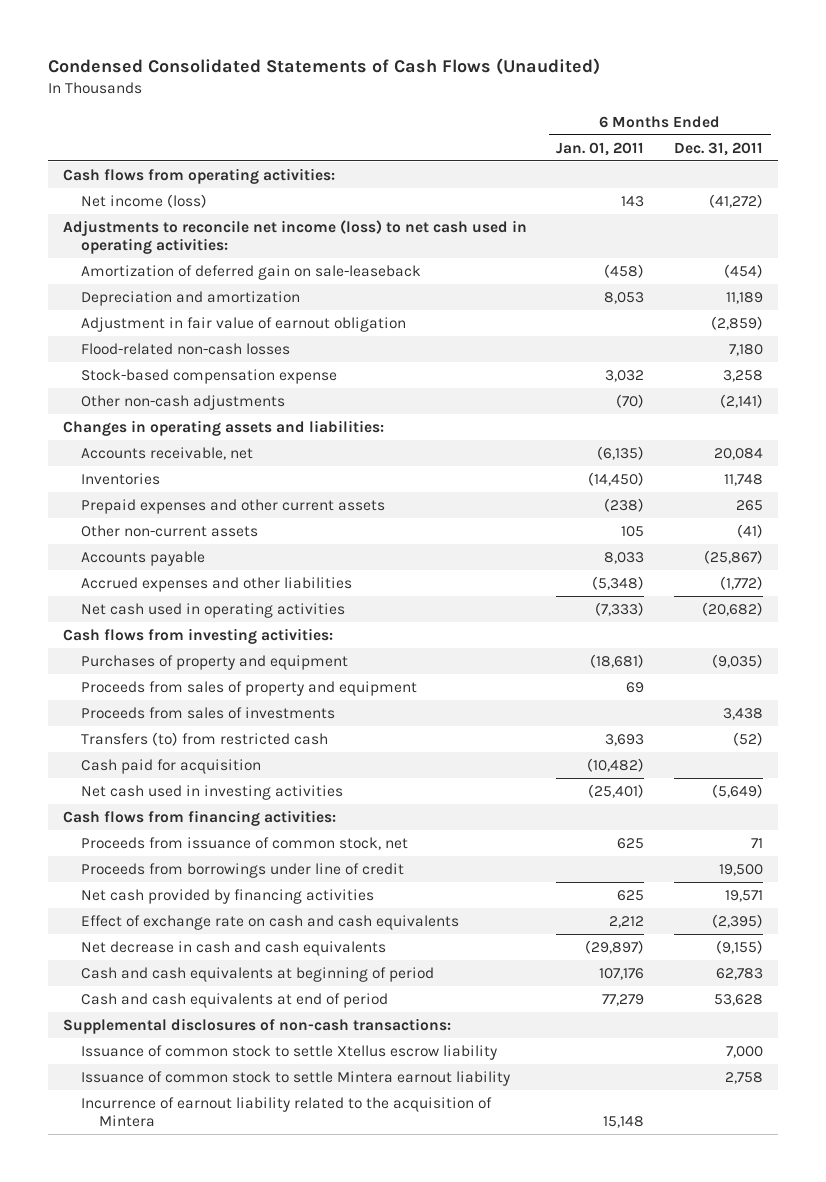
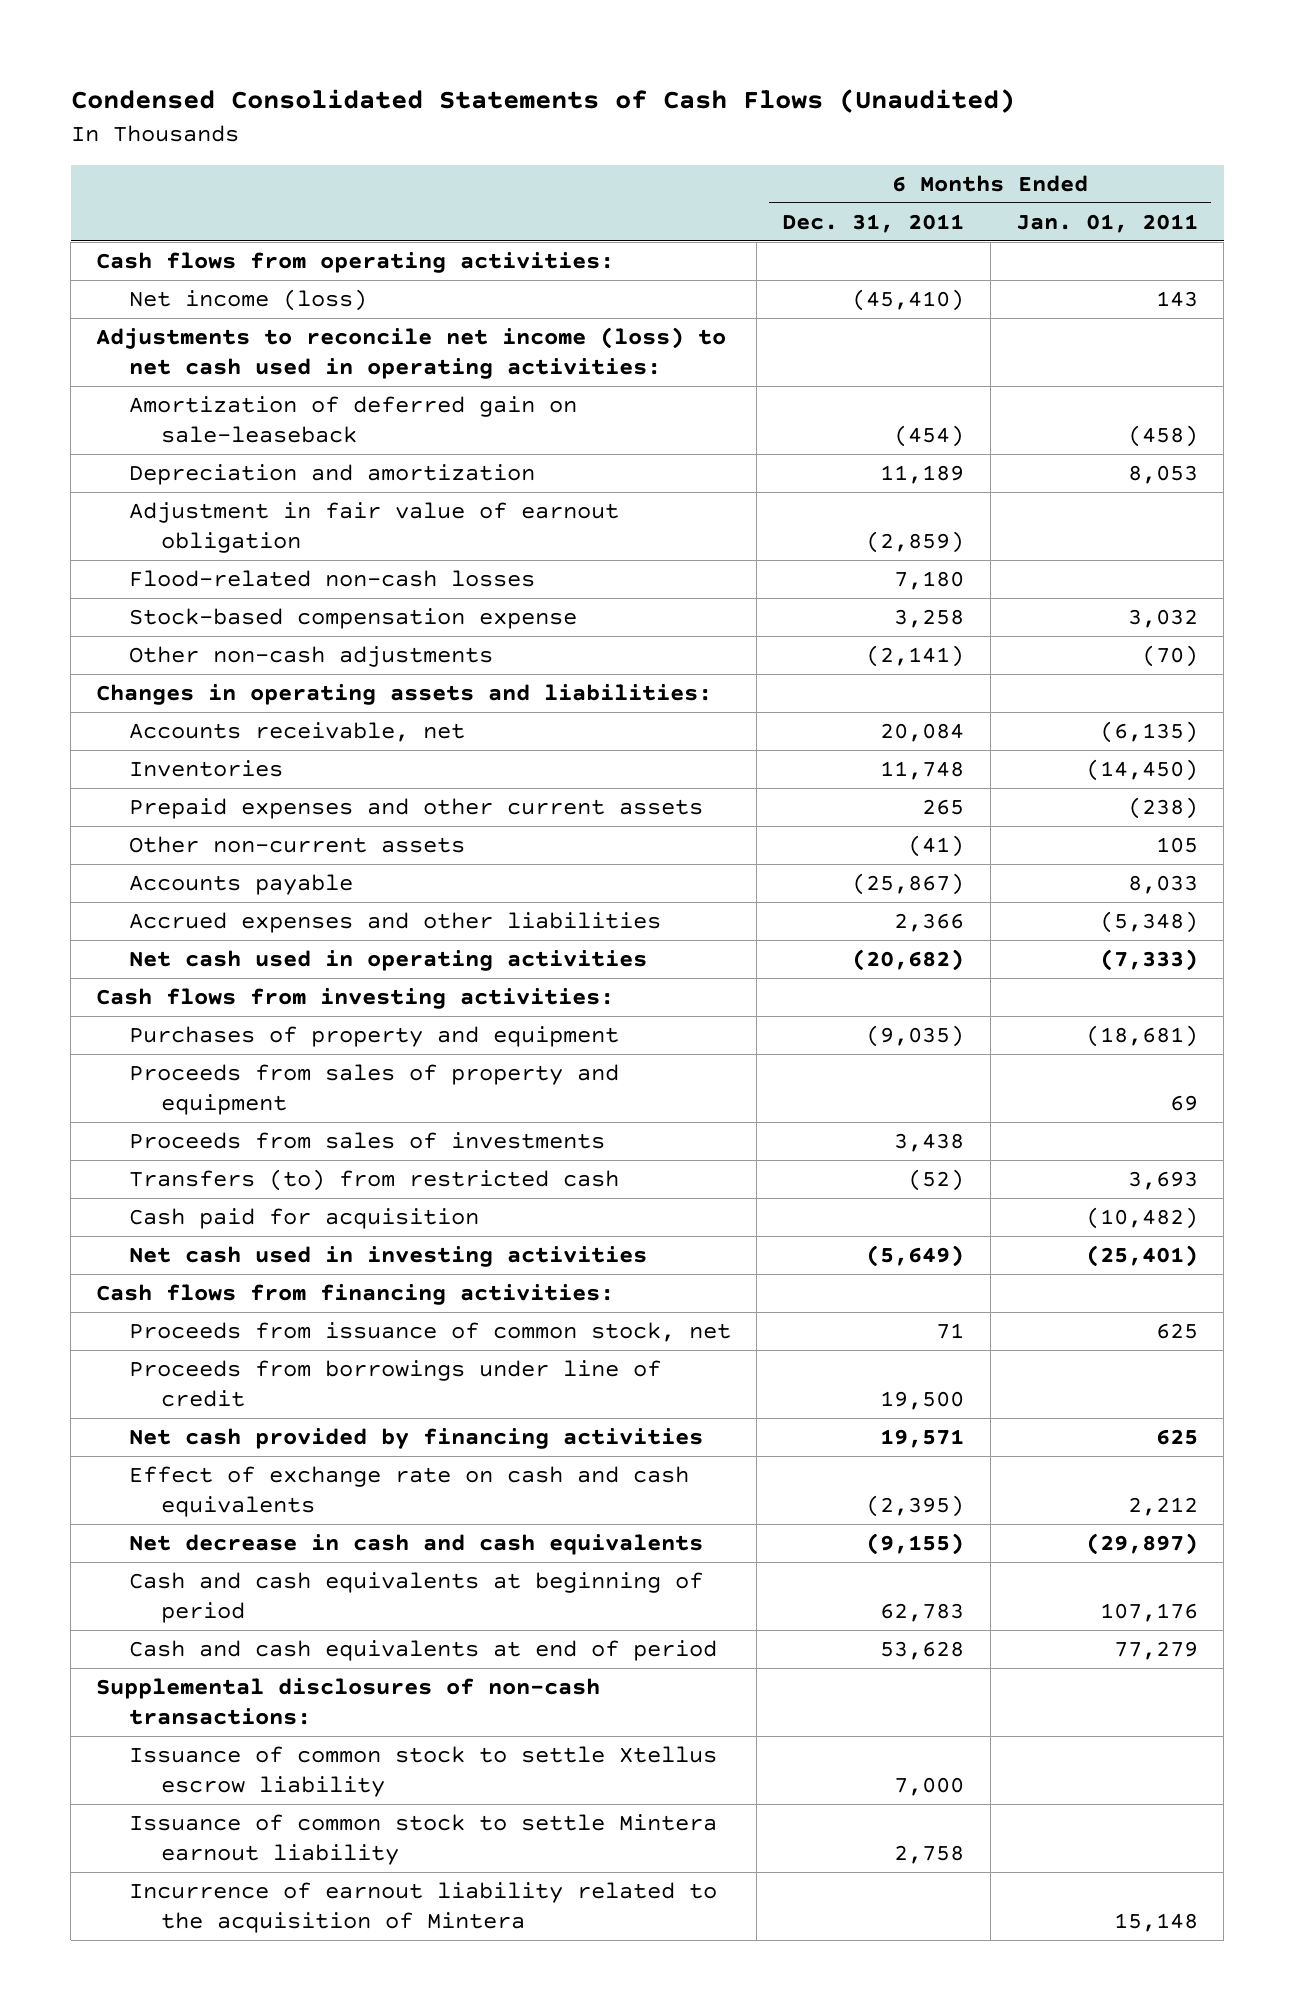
[709,194,764,209] (41,272) -> [852,289,965,312] (45,410)
[720,576,764,591] (1,772) -> [894,913,965,933] 2,366

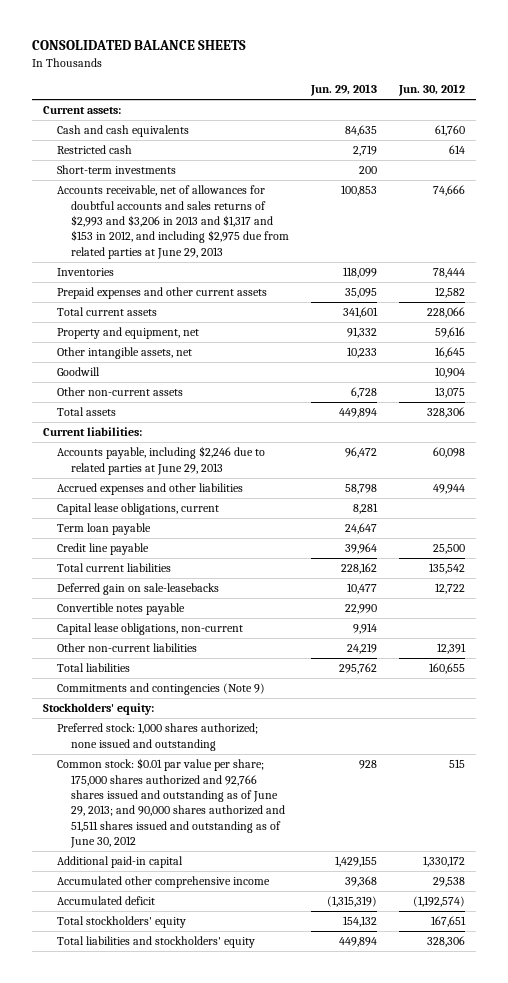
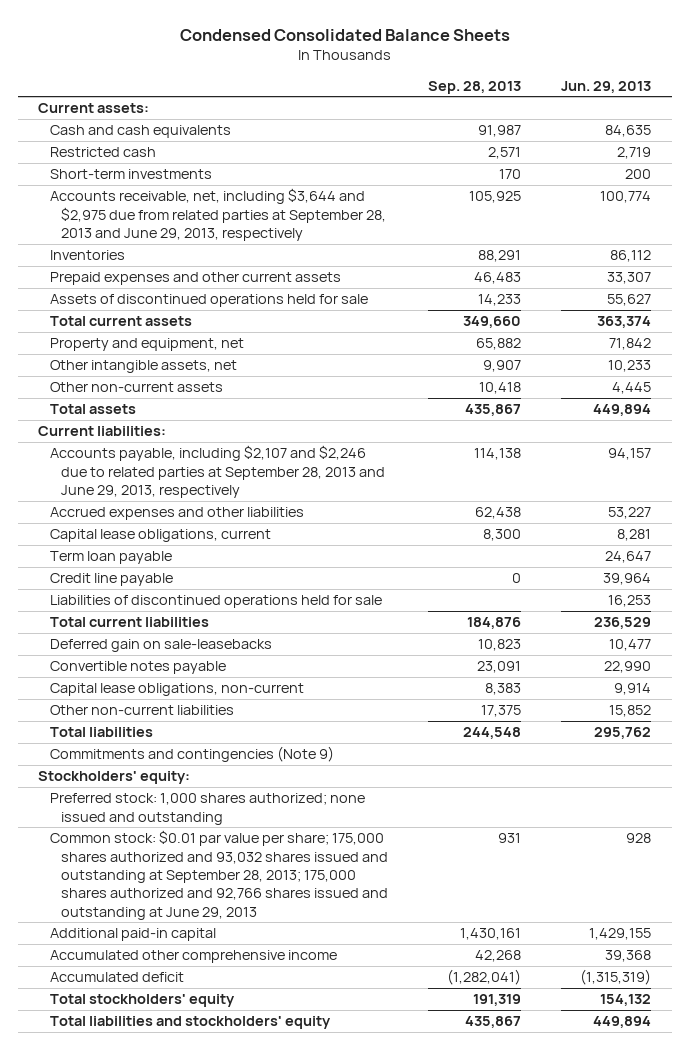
[31,40,246,51] CONSOLIDATED BALANCE SHEETS -> [179,28,510,41] Condensed Consolidated Balance Sheets
[398,83,466,96] Jun. 30, 2012 -> none
none -> [428,80,522,94] Sep. 28, 2013
[56,185,290,259] Accounts receivable, net of allowances for doubtful accounts and sales returns of $2,993 and $3,206 in 2013 and $1,317 and $153 in 2012, and including $2,975 due from related parties at June 29, 2013 -> [49,188,386,241] Accounts receivable, net, including $3,644 and $2,975 due from related parties at September 28, 2013 and June 29, 2013, respectively
[341,185,378,197] 100,853 -> [600,191,652,204] 100,774
[343,267,378,279] 118,099 -> [610,250,652,263] 86,112
[345,288,378,299] 35,095 -> [607,272,652,285] 33,307
none -> [49,294,368,308] Assets of discontinued operations held for sale
[343,307,379,319] 341,601 -> [597,316,652,329] 363,374
[347,327,378,339] 91,332 -> [609,338,652,351] 71,842
[56,367,100,377] Goodwill -> none
[351,387,378,399] 6,728 -> [612,382,652,395] 4,445
[56,446,265,475] Accounts payable, including $2,246 due to related parties at June 29, 2013 -> [49,445,385,498] Accounts payable, including $2,107 and $2,246 due to related parties at September 28, 2013 and June 29, 2013, respectively
[345,447,378,459] 96,472 -> [608,448,652,461] 94,157
[345,484,378,495] 58,798 -> [608,507,652,520] 53,227
none -> [49,595,382,609] Liabilities of discontinued operations held for sale
[341,563,378,575] 228,162 -> [594,617,652,630] 236,529
[347,643,378,655] 24,219 -> [609,705,652,718] 15,852
[56,758,286,848] Common stock: $0.01 par value per share; 175,000 shares authorized and 92,766 shares issued and outstanding as of June 29, 2013; and 90,000 shares authorized and 51,511 shares issued and outstanding as of June 30, 2012 -> [49,830,388,920] Common stock: $0.01 par value per share; 175,000 shares authorized and 93,032 shares issued and outstanding at September 28, 2013; 175,000 shares authorized and 92,766 shares issued and outstanding at June 29, 2013

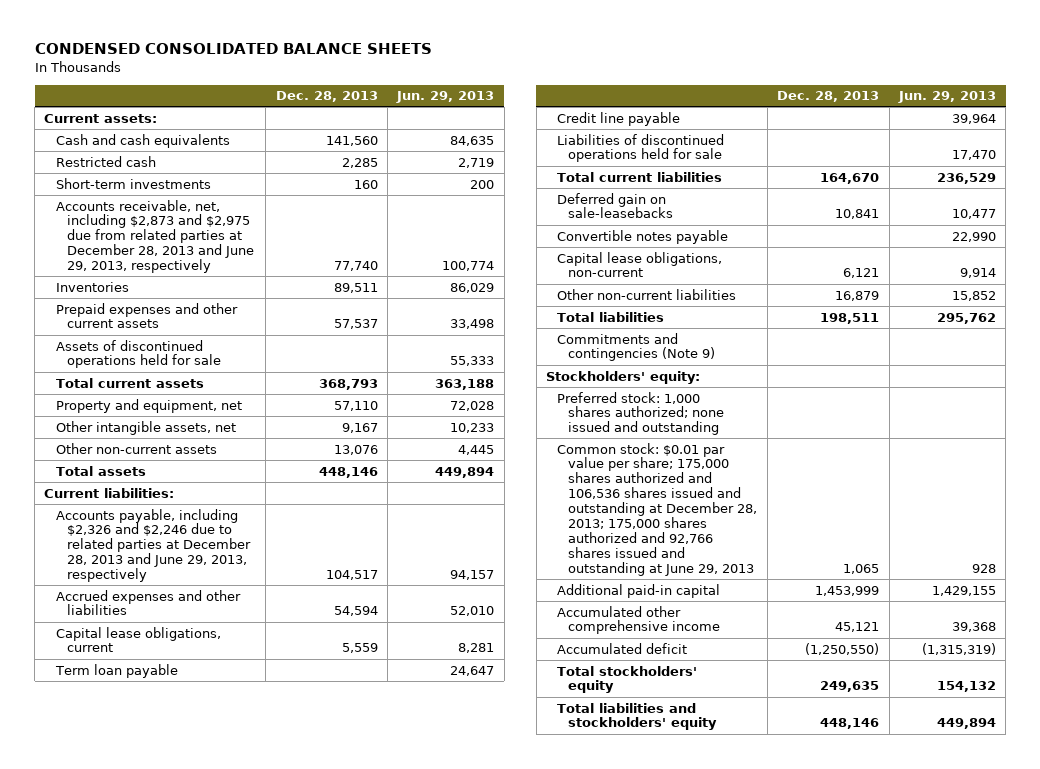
[179,28,510,41] Condensed Consolidated Balance Sheets -> [34,43,432,55] CONDENSED CONSOLIDATED BALANCE SHEETS
[428,80,522,94] Sep. 28, 2013 -> none
none -> [275,91,378,103] Dec. 28, 2013
[49,188,386,241] Accounts receivable, net, including $3,644 and $2,975 due from related parties at September 28, 2013 and June 29, 2013, respectively -> [55,199,254,274] Accounts receivable, net, including $2,873 and $2,975 due from related parties at December 28, 2013 and June 29, 2013, respectively
[610,250,652,263] 86,112 -> [450,282,495,293] 86,029
[607,272,652,285] 33,307 -> [450,319,495,330] 33,498
[607,294,652,307] 55,627 -> [450,356,495,367] 55,333
[597,316,652,329] 363,374 -> [435,378,495,390] 363,188
[609,338,652,351] 71,842 -> [450,400,495,411] 72,028
[49,445,385,498] Accounts payable, including $2,107 and $2,246 due to related parties at September 28, 2013 and June 29, 2013, respectively -> [55,508,251,583] Accounts payable, including $2,326 and $2,246 due to related parties at December 28, 2013 and June 29, 2013, respectively
[608,507,652,520] 53,227 -> [450,606,495,617] 52,010
[608,595,652,608] 16,253 -> [951,150,996,161] 17,470
[49,830,388,920] Common stock: $0.01 par value per share; 175,000 shares authorized and 93,032 shares issued and outstanding at September 28, 2013; 175,000 shares authorized and 92,766 shares issued and outstanding at June 29, 2013 -> [557,442,758,576] Common stock: $0.01 par value per share; 175,000 shares authorized and 106,536 shares issued and outstanding at December 28, 2013; 175,000 shares authorized and 92,766 shares issued and outstanding at June 29, 2013

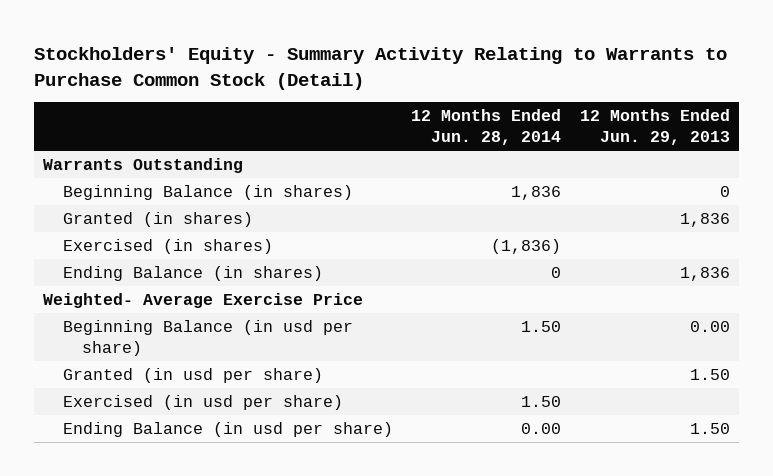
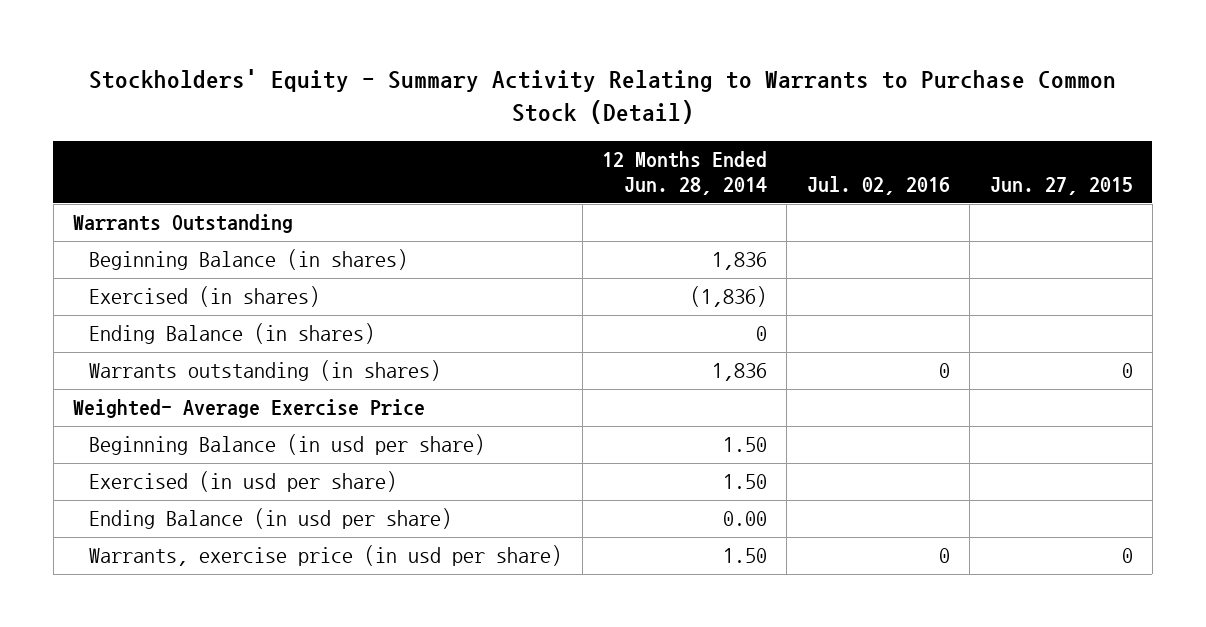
[579,109,730,146] 12 Months Ended Jun. 29, 2013 -> none
none -> [806,176,950,196] Jul. 02, 2016
none -> [989,177,1133,196] Jun. 27, 2015
[62,212,253,228] Granted (in shares) -> none
none -> [89,360,442,382] Warrants outstanding (in shares)
[62,368,323,384] Granted (in usd per share) -> none
none -> [89,545,563,567] Warrants, exercise price (in usd per share)

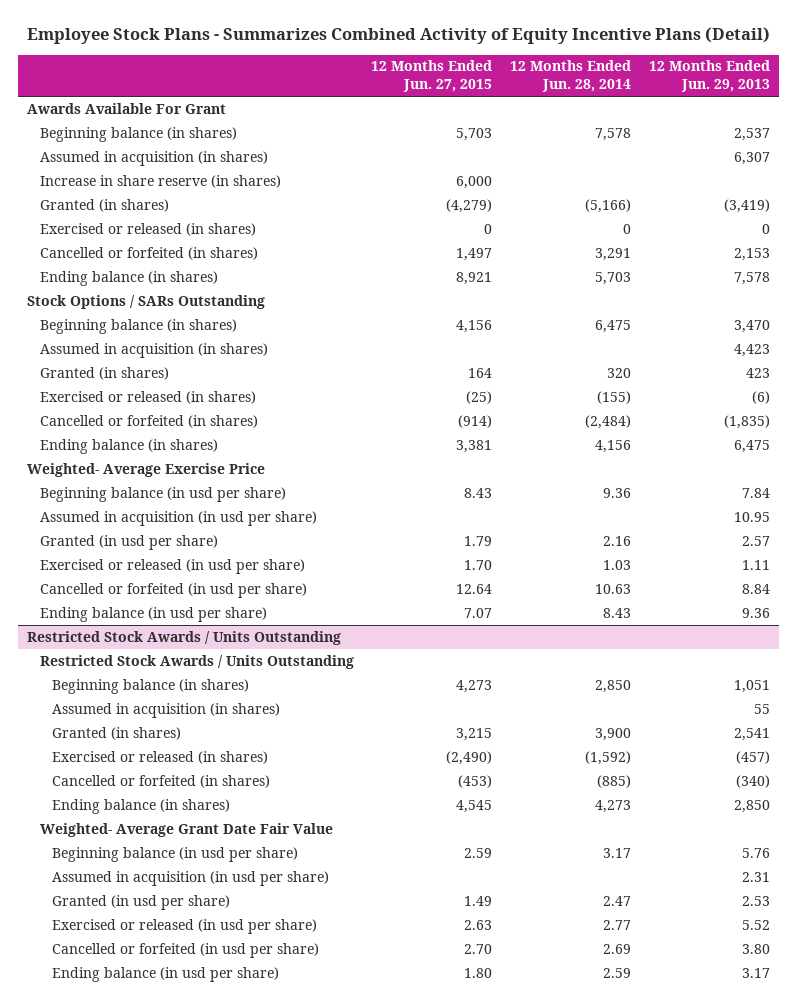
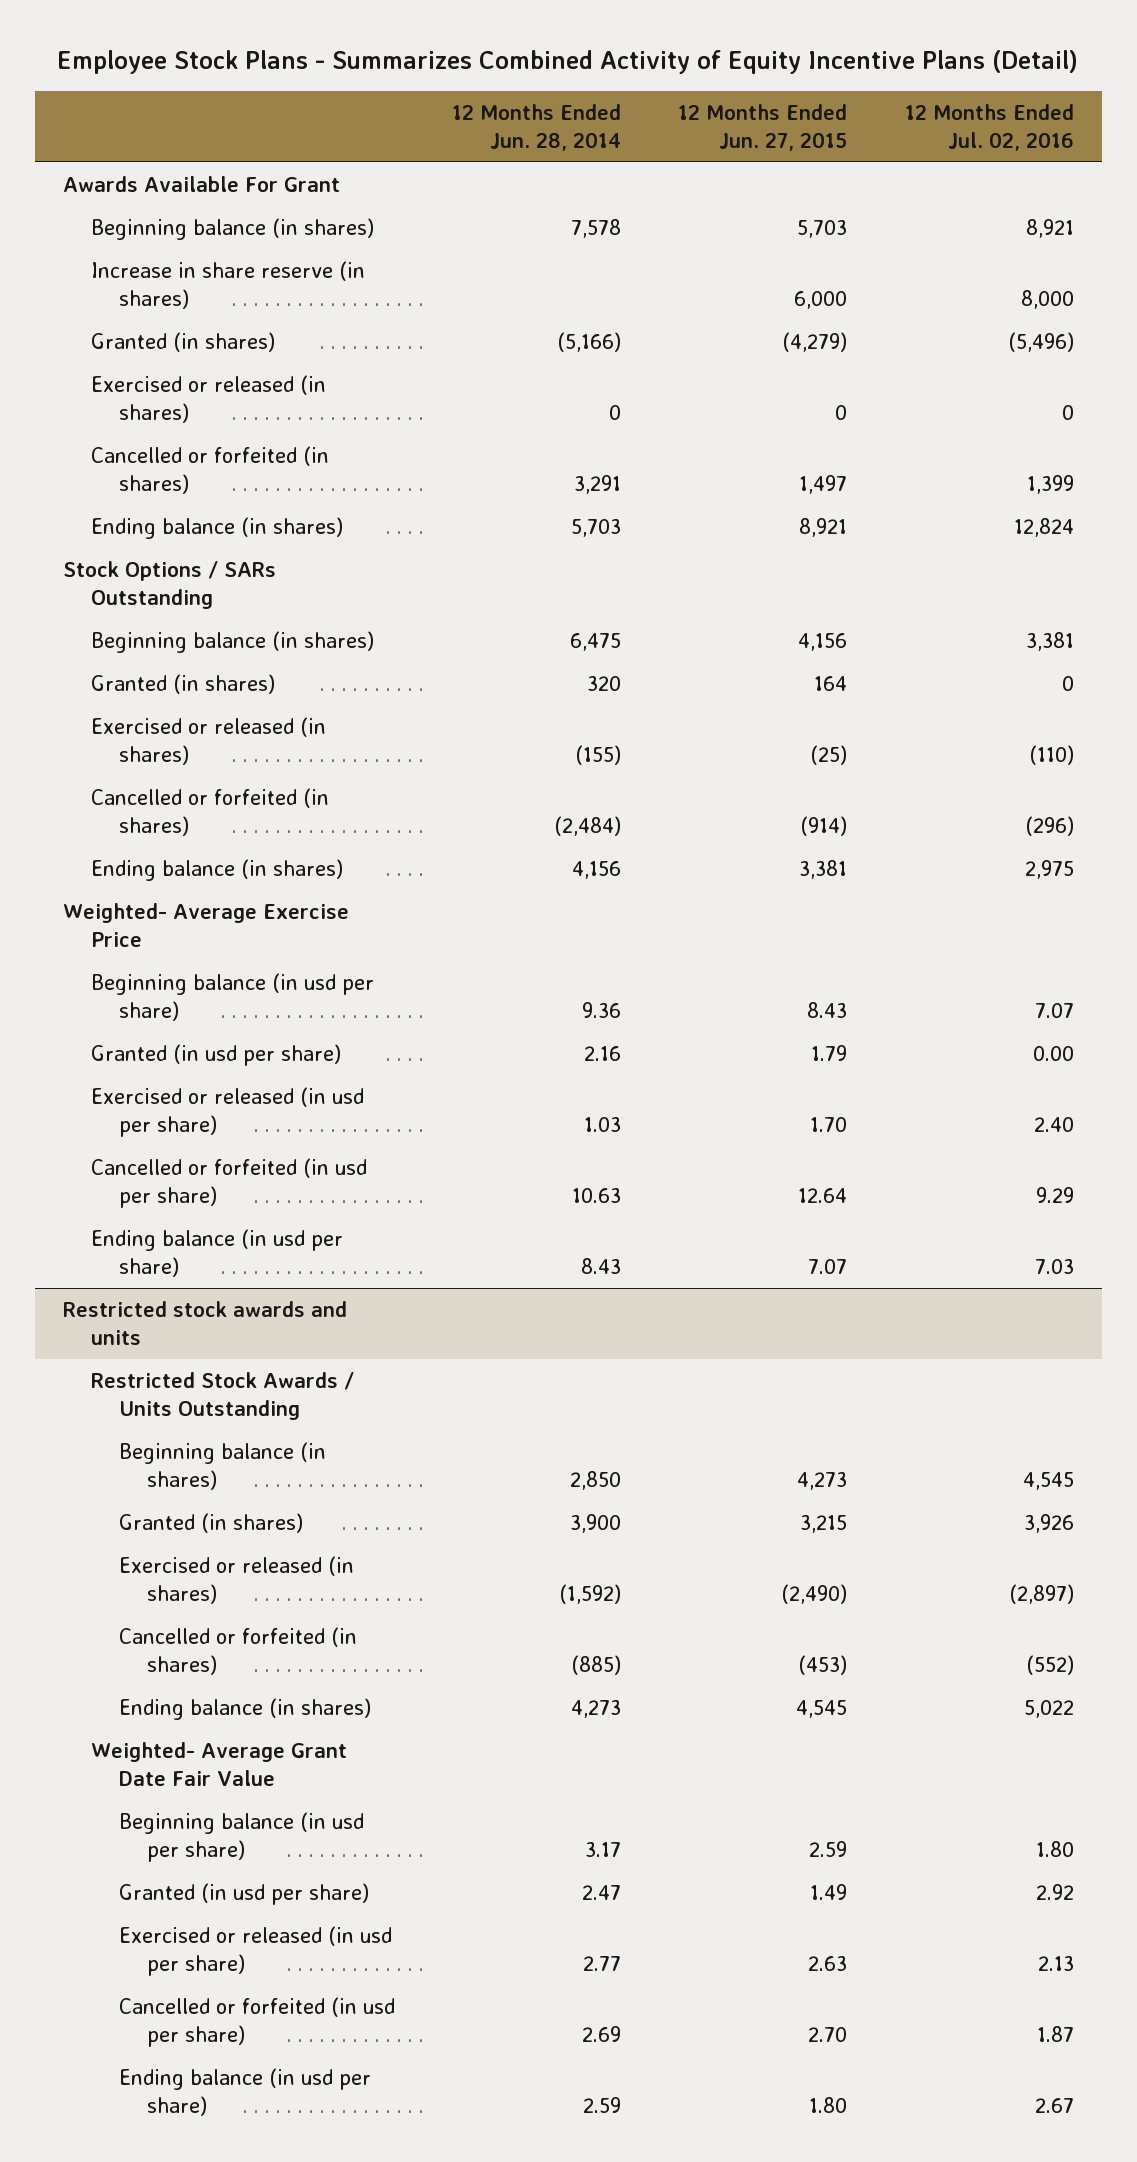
[649,60,771,93] 12 Months Ended Jun. 29, 2013 -> none
none -> [904,103,1074,152] 12 Months Ended Jul. 02, 2016
[39,150,268,166] Assumed in acquisition (in shares) -> none
[39,342,268,358] Assumed in acquisition (in shares) -> none
[39,510,317,526] Assumed in acquisition (in usd per share) -> none
[27,630,342,645] Restricted Stock Awards / Units Outstanding -> [63,1300,348,1346] Restricted stock awards and units
[52,702,281,718] Assumed in acquisition (in shares) -> none
[52,870,330,886] Assumed in acquisition (in usd per share) -> none

